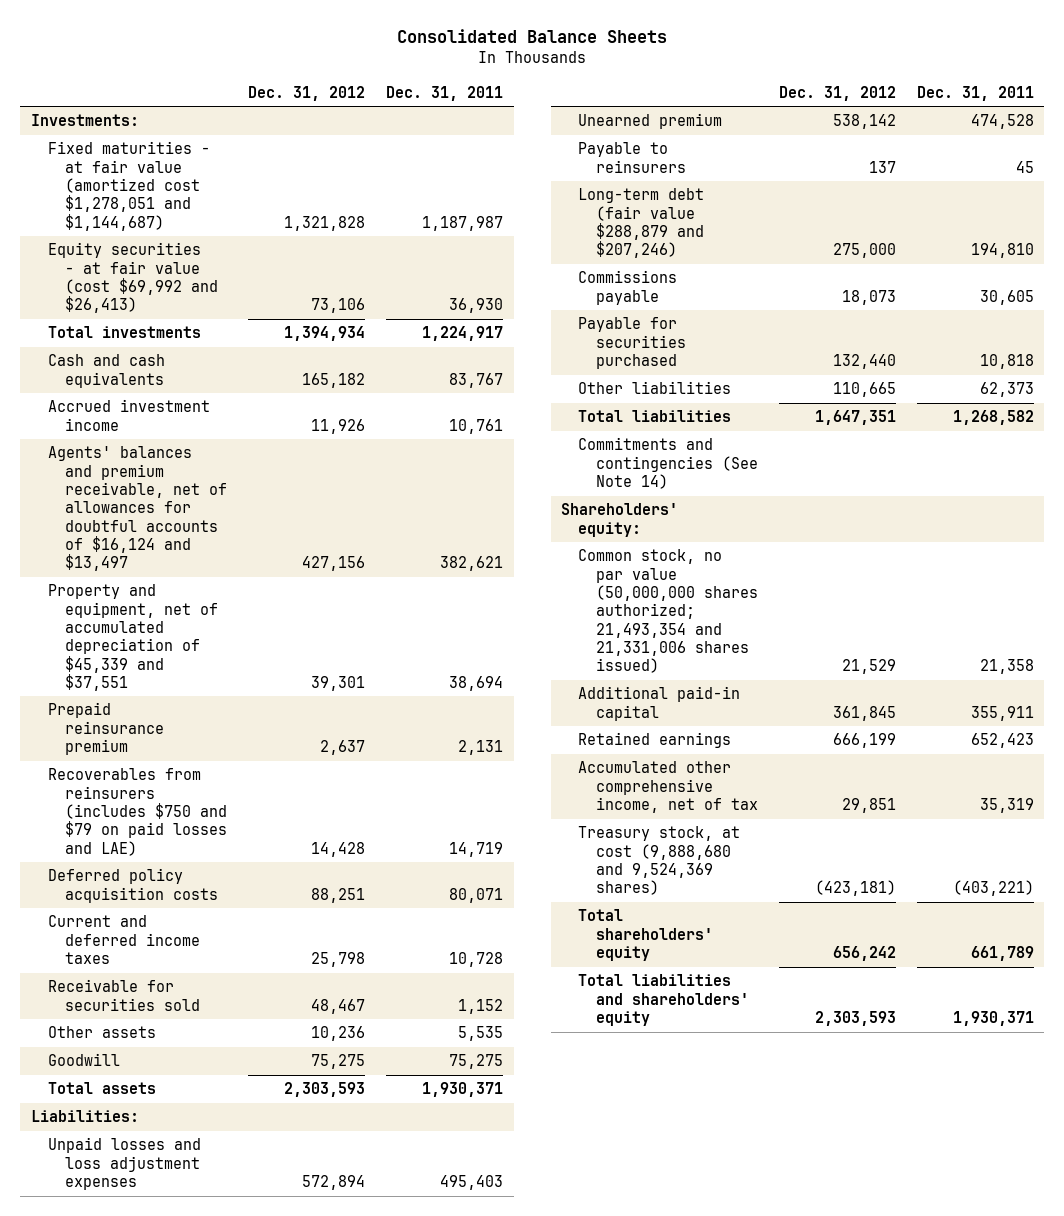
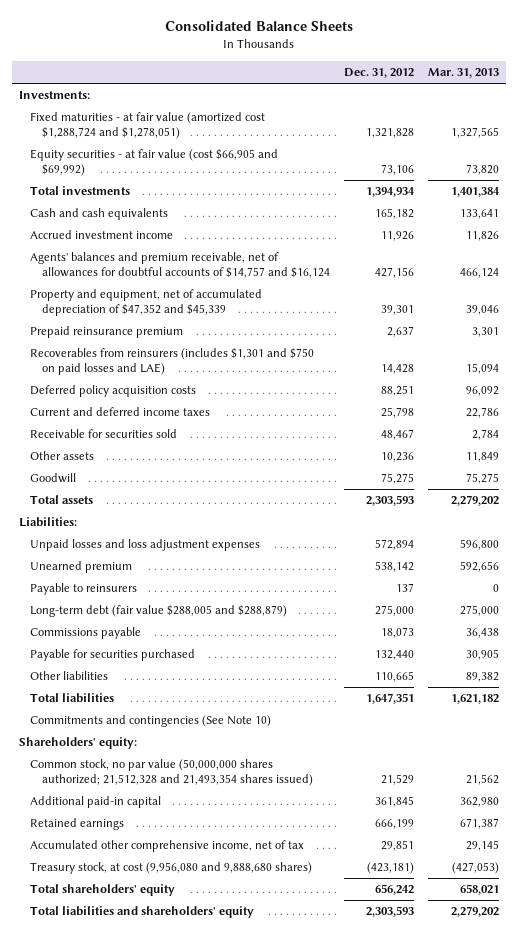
[386,85,504,101] Dec. 31, 2011 -> none
none -> [428,68,500,79] Mar. 31, 2013
[47,141,210,231] Fixed maturities - at fair value (amortized cost $1,278,051 and $1,144,687) -> [30,112,266,139] Fixed maturities - at fair value (amortized cost $1,288,724 and $1,278,051)
[47,242,219,314] Equity securities - at fair value (cost $69,992 and $26,413) -> [30,149,279,176] Equity securities - at fair value (cost $66,905 and $69,992)
[47,446,228,572] Agents' balances and premium receivable, net of allowances for doubtful accounts of $16,124 and $13,497 -> [30,252,330,278] Agents' balances and premium receivable, net of allowances for doubtful accounts of $14,757 and $16,124
[47,584,219,691] Property and equipment, net of accumulated depreciation of $45,339 and $37,551 -> [30,289,263,316] Property and equipment, net of accumulated depreciation of $47,352 and $45,339
[47,768,228,856] Recoverables from reinsurers (includes $750 and $79 on paid losses and LAE) -> [30,348,315,375] Recoverables from reinsurers (includes $1,301 and $750 on paid losses and LAE)
[578,188,705,259] Long-term debt (fair value $288,879 and $207,246) -> [30,605,288,618] Long-term debt (fair value $288,005 and $288,879)
[578,437,758,489] Commitments and contingencies (See Note 14) -> [30,715,272,728] Commitments and contingencies (See Note 10)
[578,549,758,674] Common stock, no par value (50,000,000 shares authorized; 21,493,354 and 21,331,006 shares issued) -> [30,759,313,786] Common stock, no par value (50,000,000 shares authorized; 21,512,328 and 21,493,354 shares issued)
[578,826,741,896] Treasury stock, at cost (9,888,680 and 9,524,369 shares) -> [30,862,313,875] Treasury stock, at cost (9,956,080 and 9,888,680 shares)

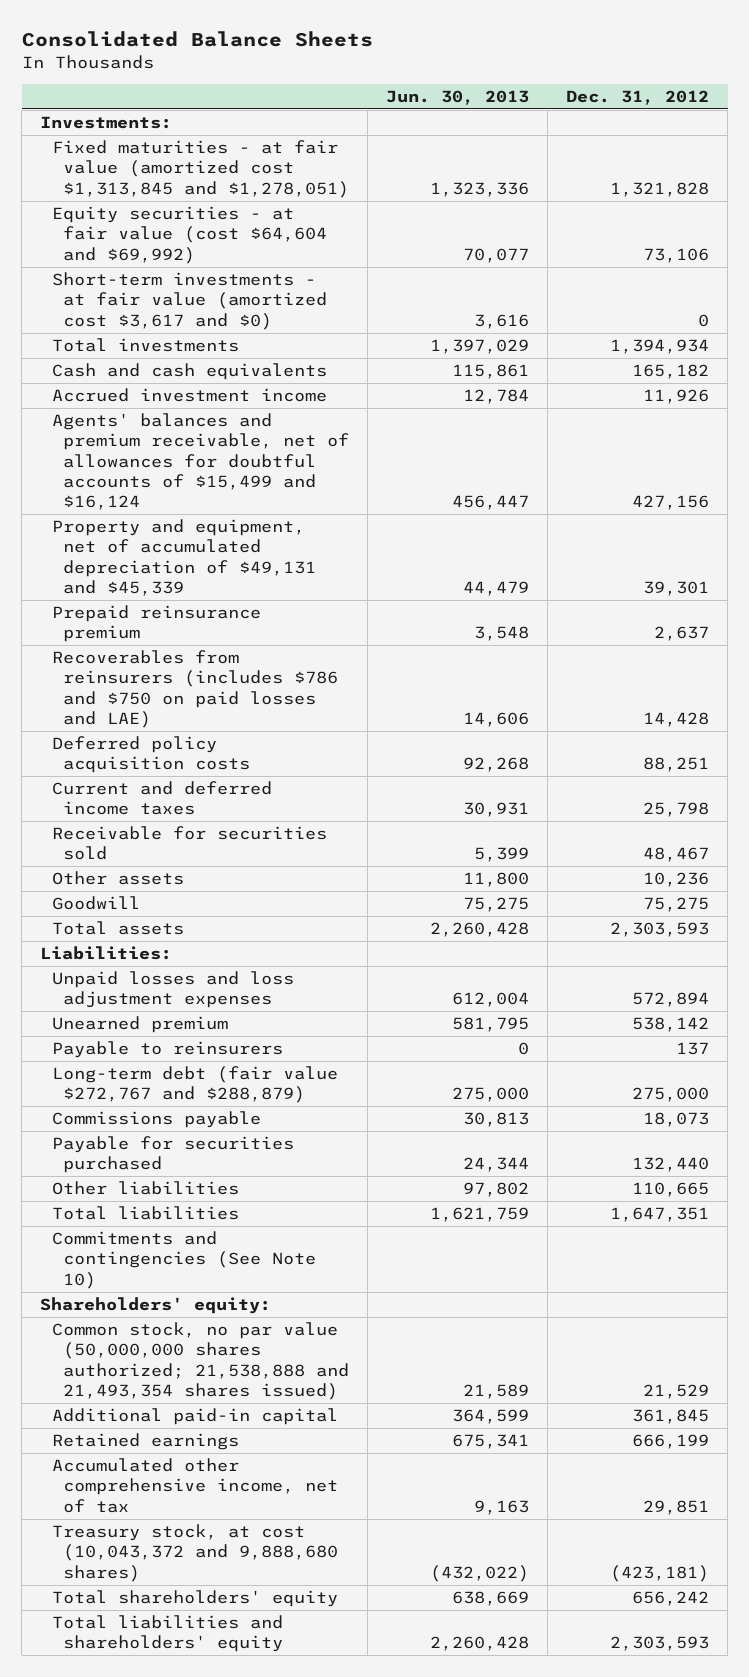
[428,68,500,79] Mar. 31, 2013 -> none
none -> [385,89,529,105] Jun. 30, 2013
[30,112,266,139] Fixed maturities - at fair value (amortized cost $1,288,724 and $1,278,051) -> [51,140,349,198] Fixed maturities - at fair value (amortized cost $1,313,845 and $1,278,051)
[30,149,279,176] Equity securities - at fair value (cost $66,905 and $69,992) -> [51,206,327,264] Equity securities - at fair value (cost $64,604 and $69,992)
none -> [51,272,327,330] Short-term investments - at fair value (amortized cost $3,617 and $0)
[30,252,330,278] Agents' balances and premium receivable, net of allowances for doubtful accounts of $14,757 and $16,124 -> [51,413,349,511] Agents' balances and premium receivable, net of allowances for doubtful accounts of $15,499 and $16,124
[30,289,263,316] Property and equipment, net of accumulated depreciation of $47,352 and $45,339 -> [51,519,316,596] Property and equipment, net of accumulated depreciation of $49,131 and $45,339
[30,348,315,375] Recoverables from reinsurers (includes $1,301 and $750 on paid losses and LAE) -> [51,650,338,728] Recoverables from reinsurers (includes $786 and $750 on paid losses and LAE)
[30,605,288,618] Long-term debt (fair value $288,005 and $288,879) -> [51,1066,338,1104] Long-term debt (fair value $272,767 and $288,879)
[30,759,313,786] Common stock, no par value (50,000,000 shares authorized; 21,512,328 and 21,493,354 shares issued) -> [51,1322,349,1400] Common stock, no par value (50,000,000 shares authorized; 21,538,888 and 21,493,354 shares issued)
[30,862,313,875] Treasury stock, at cost (9,956,080 and 9,888,680 shares) -> [51,1524,338,1582] Treasury stock, at cost (10,043,372 and 9,888,680 shares)

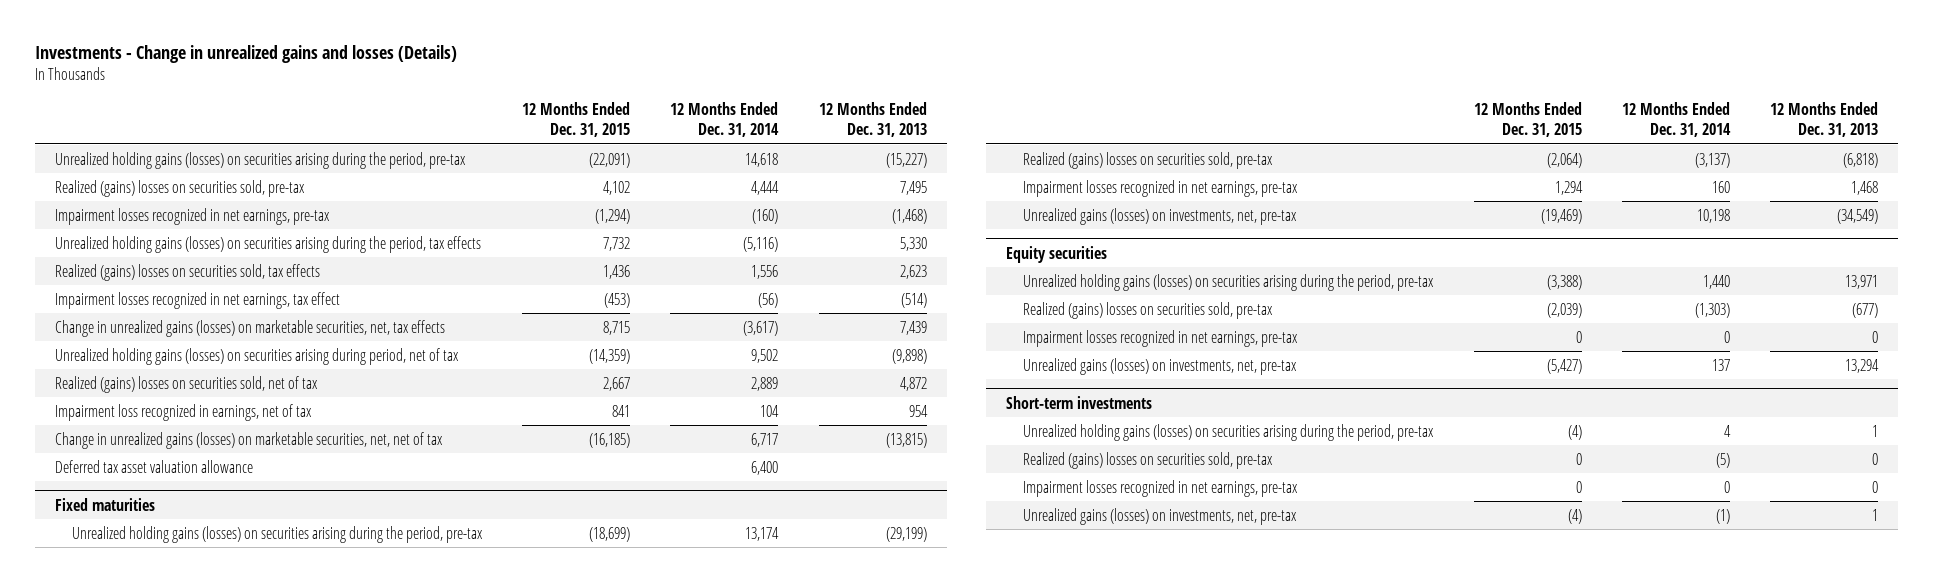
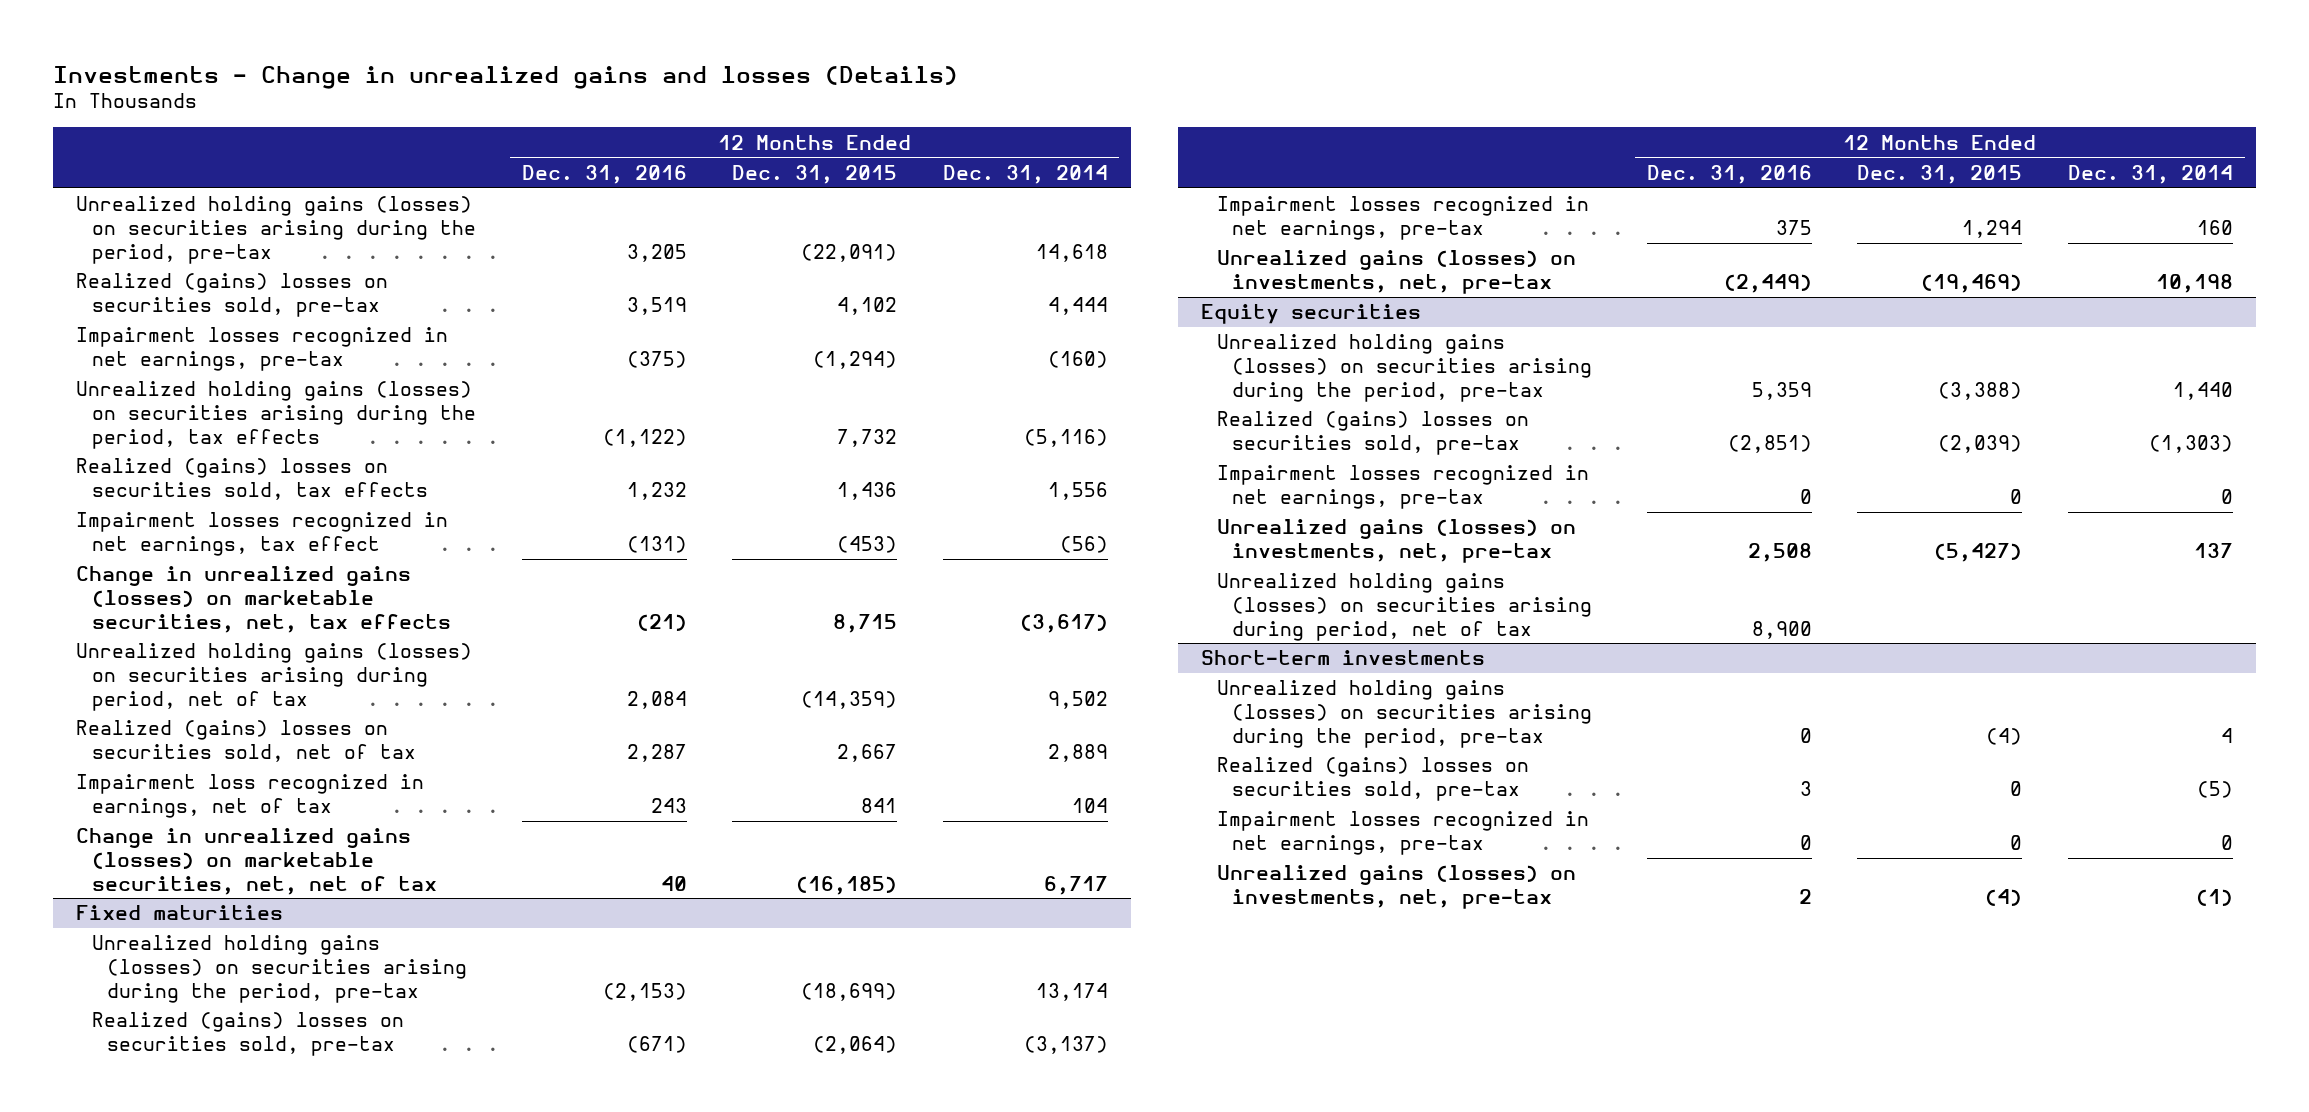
[818,102,927,138] 12 Months Ended Dec. 31, 2013 -> none
none -> [521,164,687,184] Dec. 31, 2016
[54,459,253,473] Deferred tax asset valuation allowance -> none
none -> [1216,573,1593,641] Unrealized holding gains (losses) on securities arising during period, net of tax

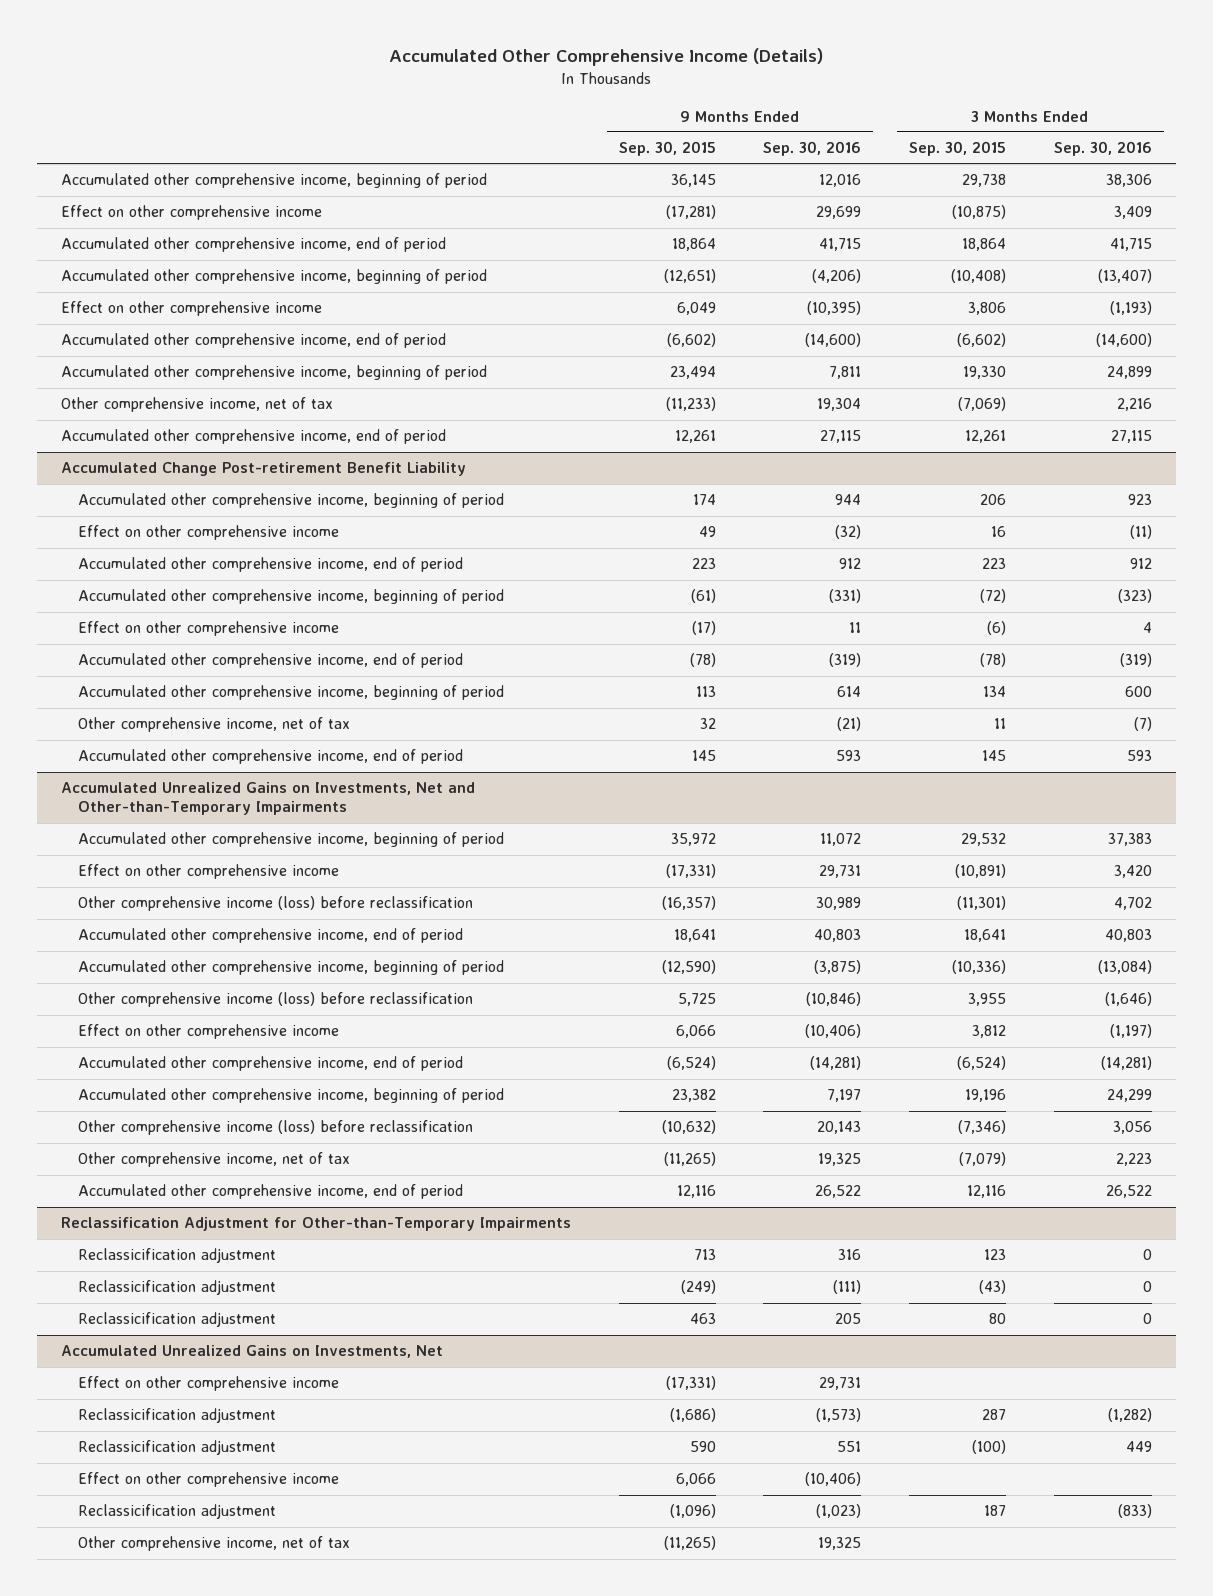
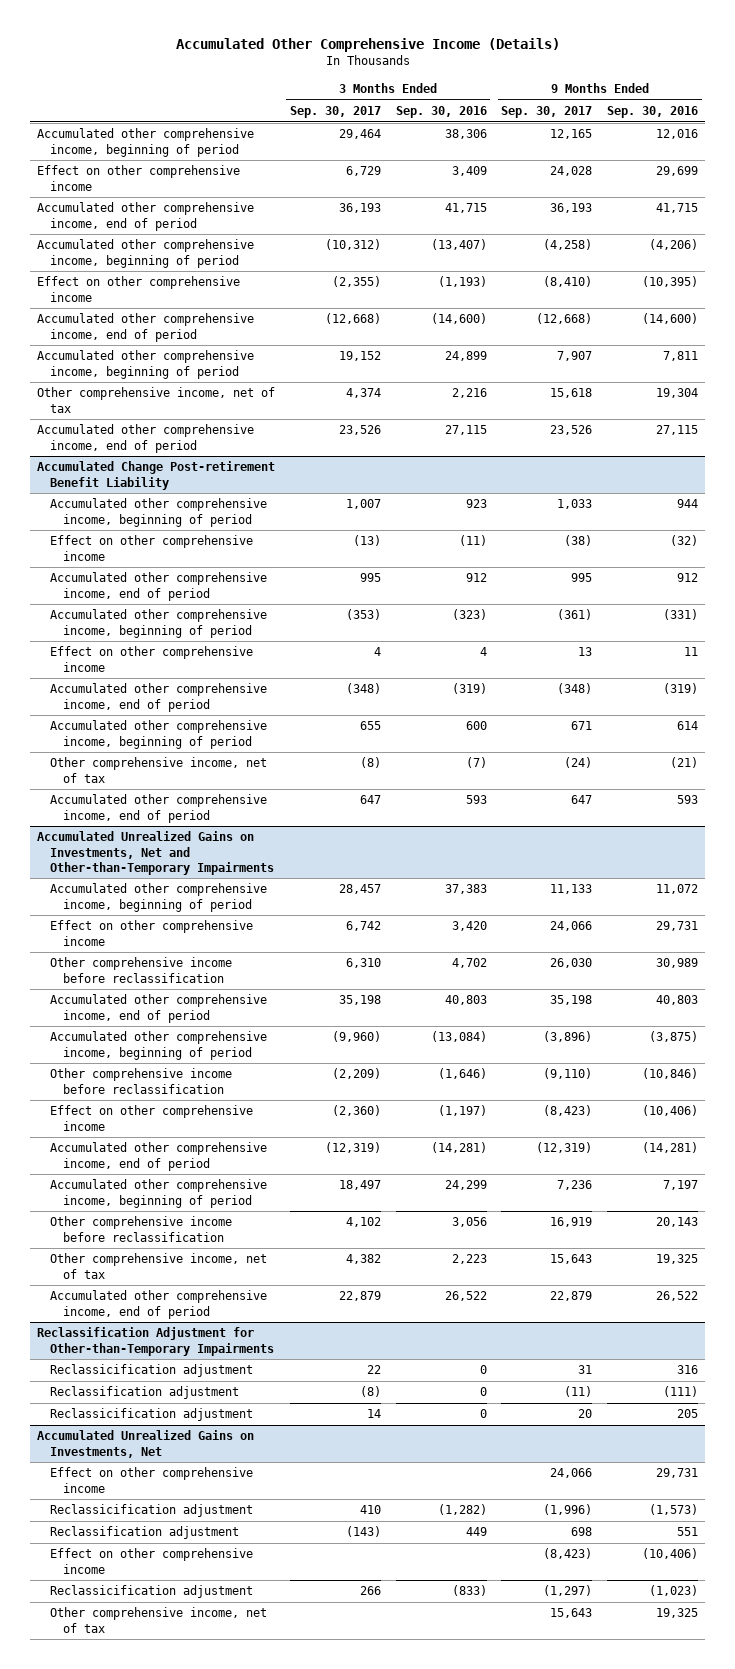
[618,141,716,157] Sep. 30, 2015 -> none
[909,141,1007,157] Sep. 30, 2015 -> none
none -> [290,105,382,118] Sep. 30, 2017
none -> [501,105,593,118] Sep. 30, 2017
[78,896,474,912] Other comprehensive income (loss) before reclassification -> [50,957,233,983] Other comprehensive income before reclassification
[78,992,474,1008] Other comprehensive income (loss) before reclassification -> [50,1068,233,1094] Other comprehensive income before reclassification
[78,1120,474,1136] Other comprehensive income (loss) before reclassification -> [50,1216,233,1242] Other comprehensive income before reclassification
[78,1280,277,1296] Reclassicification adjustment -> [50,1386,240,1400] Reclassification adjustment
[78,1440,277,1456] Reclassicification adjustment -> [50,1526,240,1540] Reclassification adjustment

